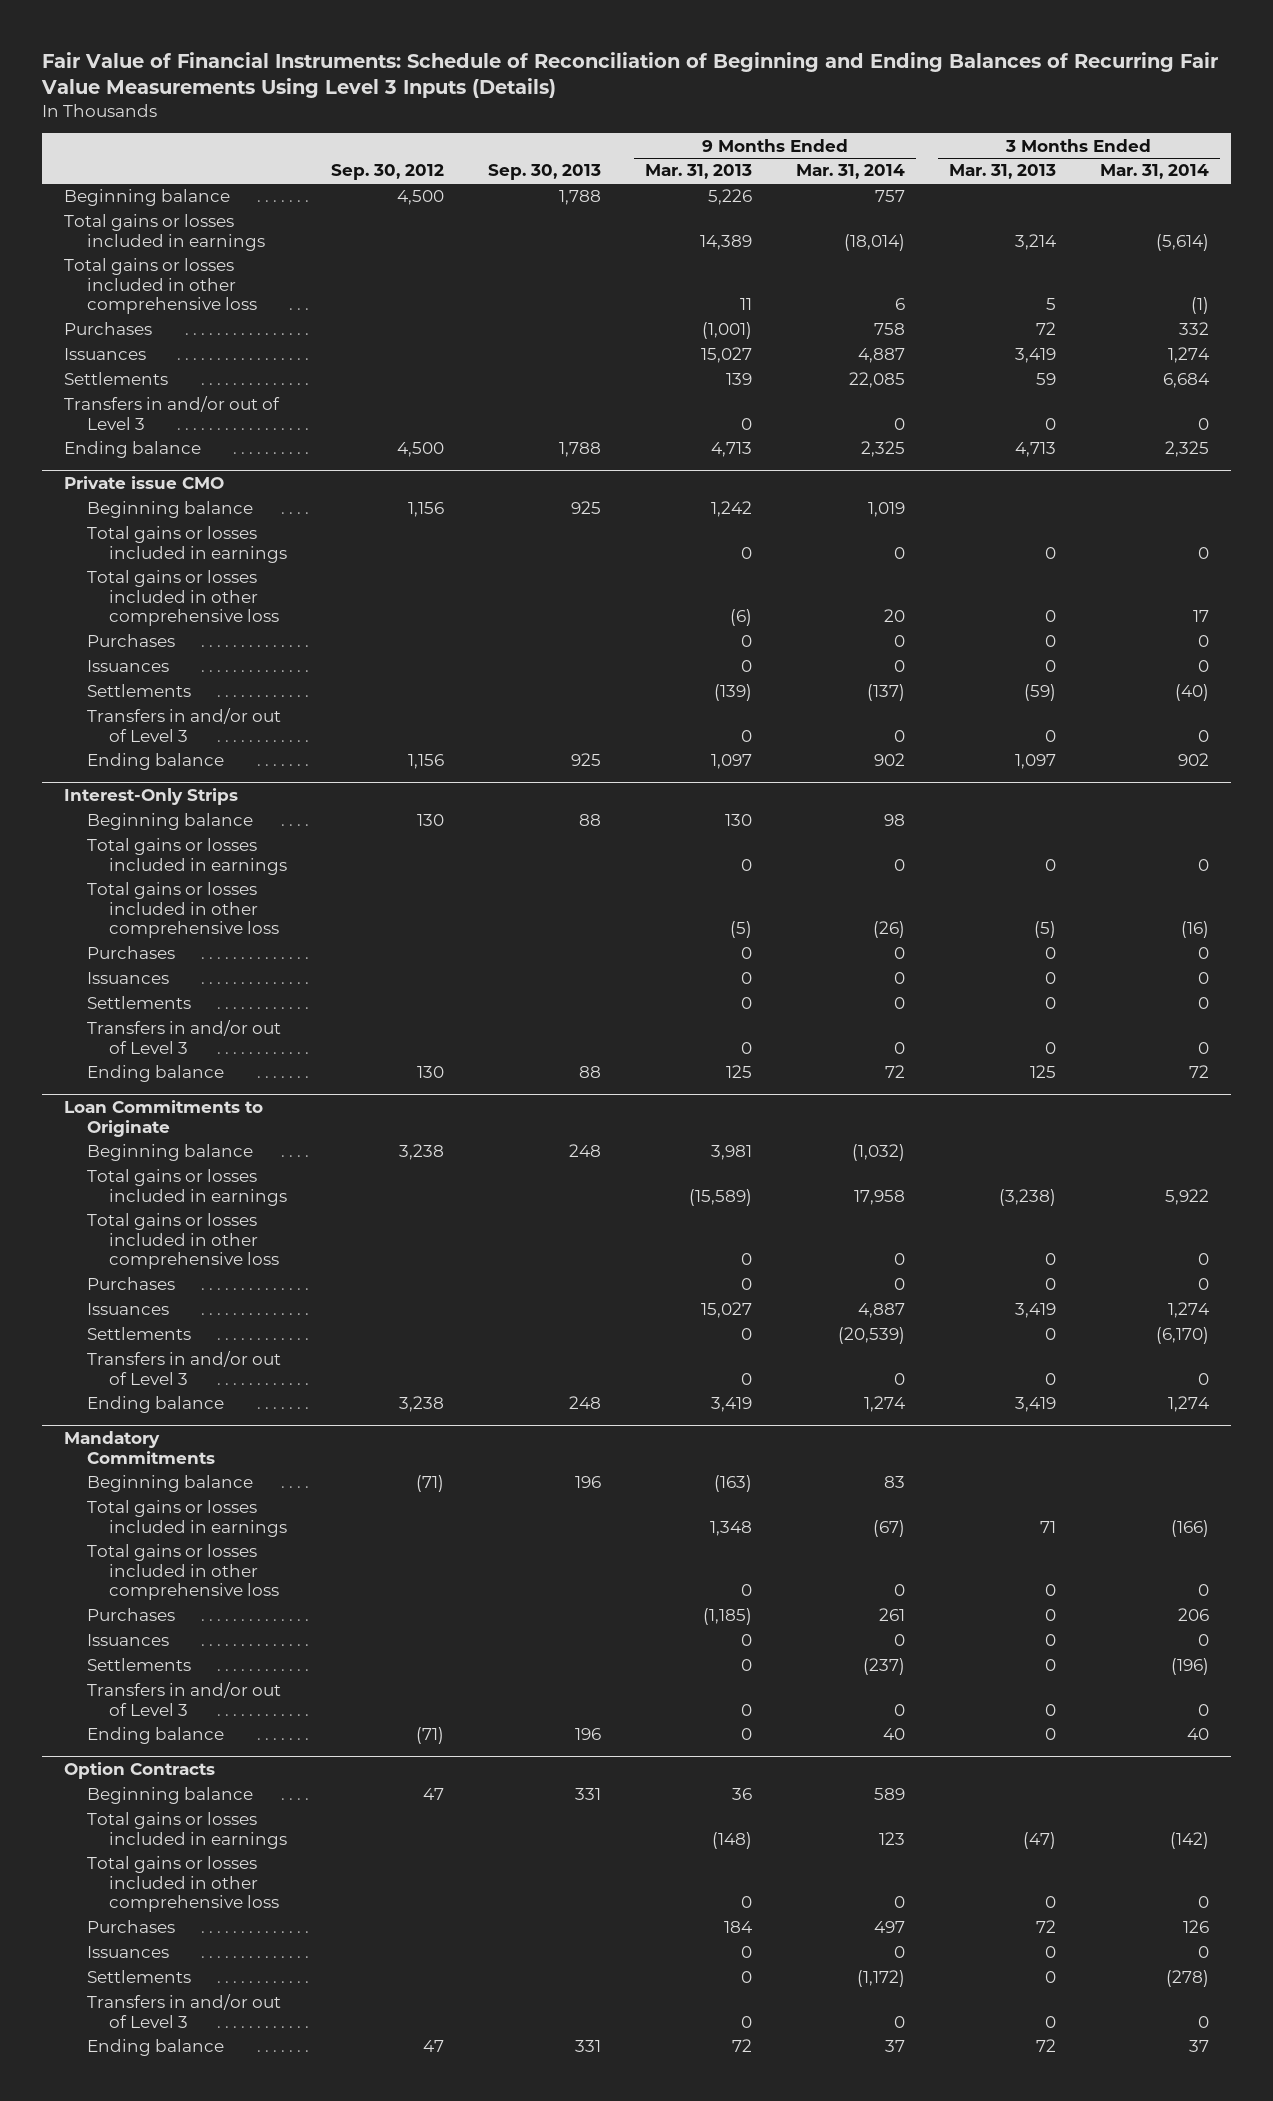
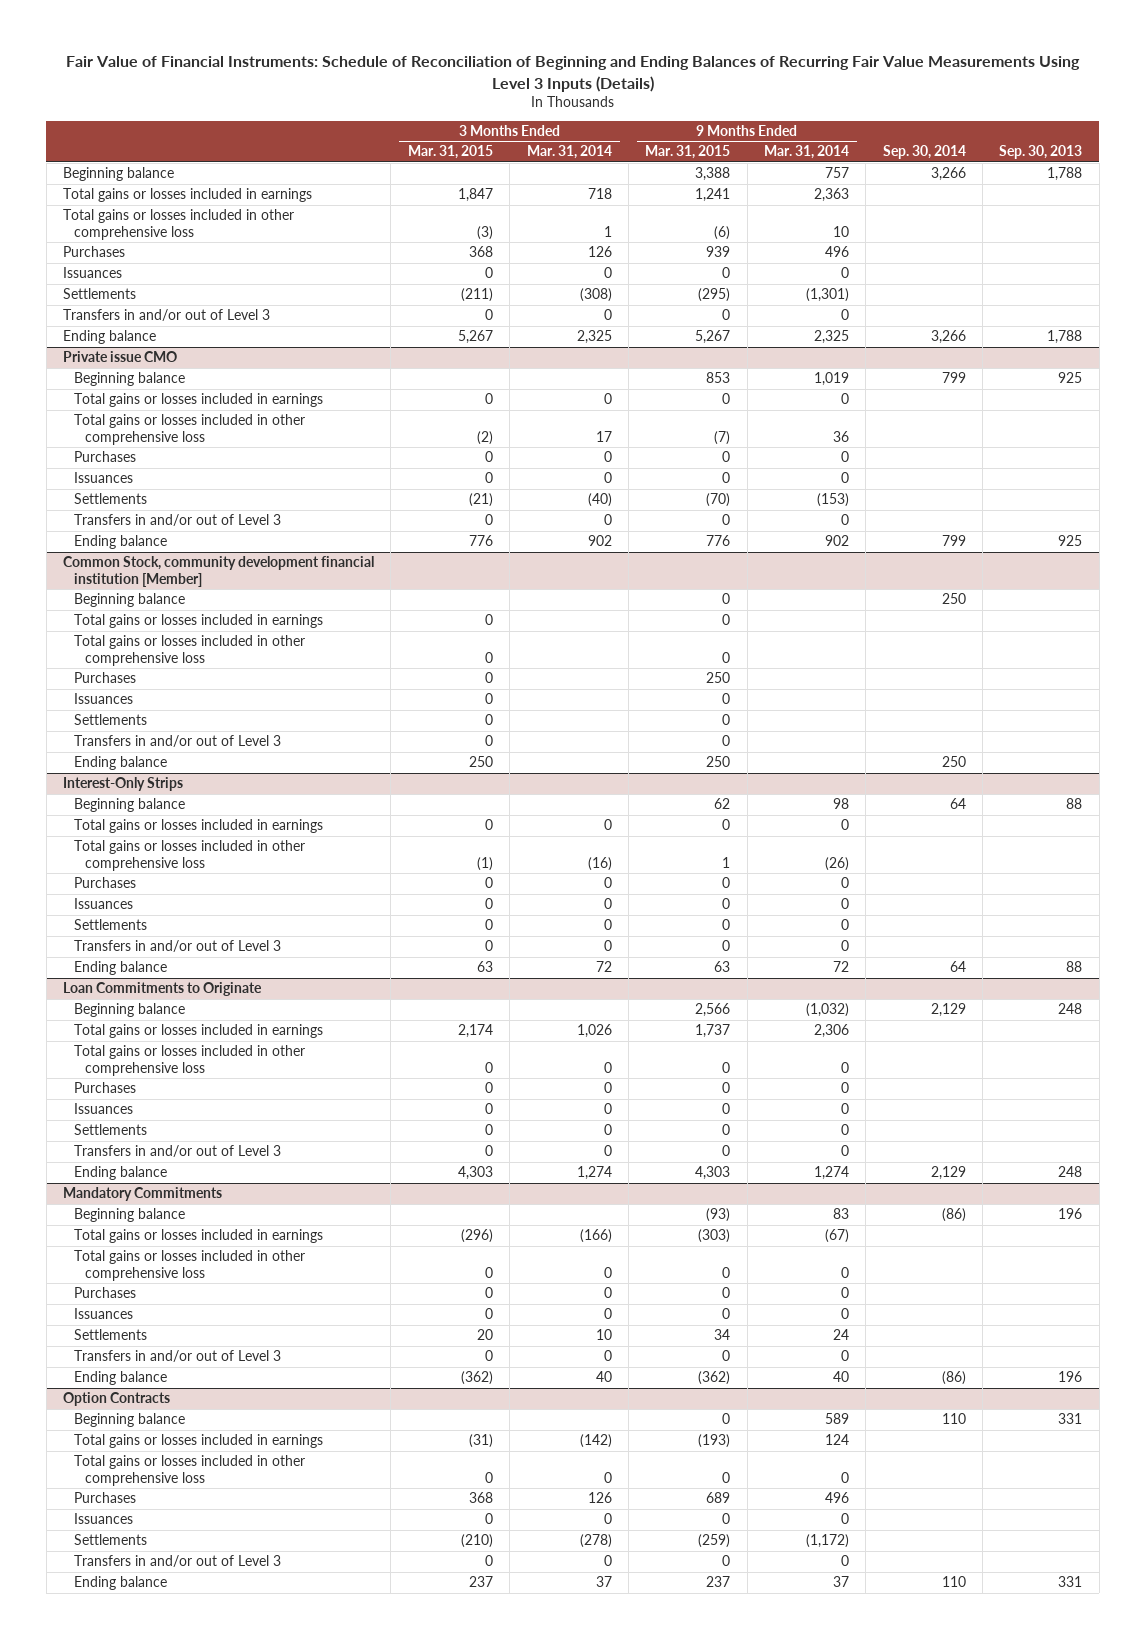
[331,164,445,181] Sep. 30, 2012 -> none
[644,164,752,180] Mar. 31, 2013 -> none
[948,164,1056,180] Mar. 31, 2013 -> none
none -> [407,145,493,160] Mar. 31, 2015
none -> [645,145,731,160] Mar. 31, 2015
none -> [882,145,966,160] Sep. 30, 2014
[843,233,905,251] (18,014) -> [813,188,849,203] 2,363
[1155,233,1209,251] (5,614) -> [587,188,612,200] 718
[894,298,905,311] 6 -> [832,225,849,237] 10
[1190,297,1209,315] (1) -> [603,225,612,237] 1
[873,323,905,336] 758 -> [824,246,849,258] 496
[1178,322,1209,336] 332 -> [587,246,612,258] 126
[857,348,905,364] 4,887 -> [840,267,849,279] 0
[1167,347,1209,364] 1,274 -> [603,267,612,279] 0
[848,372,905,389] 22,085 -> [805,288,849,303] (1,301)
[1162,373,1209,389] 6,684 -> [579,288,612,303] (308)
[883,609,905,623] 20 -> [832,430,849,442] 36
[866,684,905,702] (137) -> [816,493,849,508] (153)
none -> [63,556,375,587] Common Stock, community development financial institution [Member]
none -> [74,593,186,608] Beginning balance
none -> [74,614,324,629] Total gains or losses included in earnings
none -> [74,635,306,666] Total gains or losses included in other comprehensive loss
none -> [74,672,137,684] Purchases
none -> [74,693,134,705] Issuances
none -> [74,714,148,726] Settlements
none -> [74,735,282,748] Transfers in and/or out of Level 3
none -> [74,756,168,771] Ending balance
[853,1189,905,1205] 17,958 -> [813,1024,849,1039] 2,306
[1164,1188,1209,1205] 5,922 -> [576,1024,612,1039] 1,026
[857,1303,905,1319] 4,887 -> [840,1103,849,1115] 0
[1167,1302,1209,1319] 1,274 -> [603,1103,612,1115] 0
[837,1327,905,1345] (20,539) -> [840,1124,849,1136] 0
[1155,1327,1209,1345] (6,170) -> [603,1124,612,1136] 0
[878,1608,905,1622] 261 -> [840,1287,849,1299] 0
[1177,1608,1209,1622] 206 -> [603,1287,612,1299] 0
[862,1658,905,1676] (237) -> [832,1329,849,1341] 24
[1170,1658,1209,1676] (196) -> [595,1329,612,1341] 10
[878,1831,905,1845] 123 -> [824,1434,849,1446] 124
[873,1921,905,1934] 497 -> [824,1492,849,1504] 496

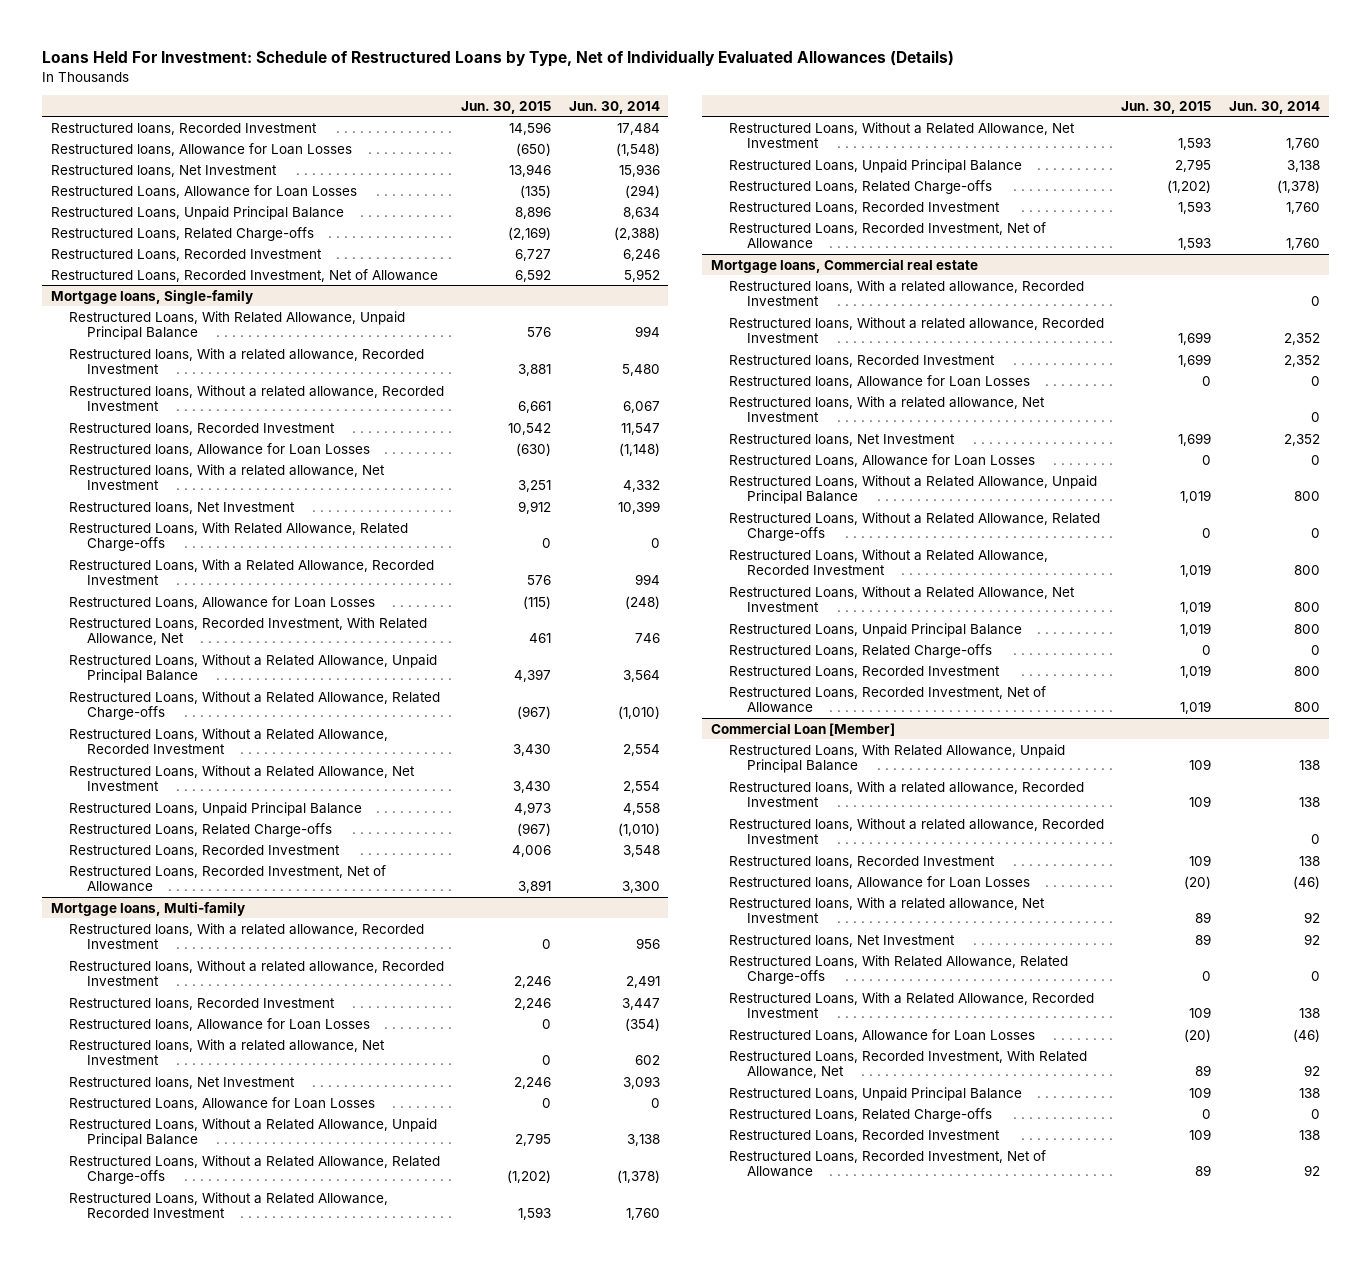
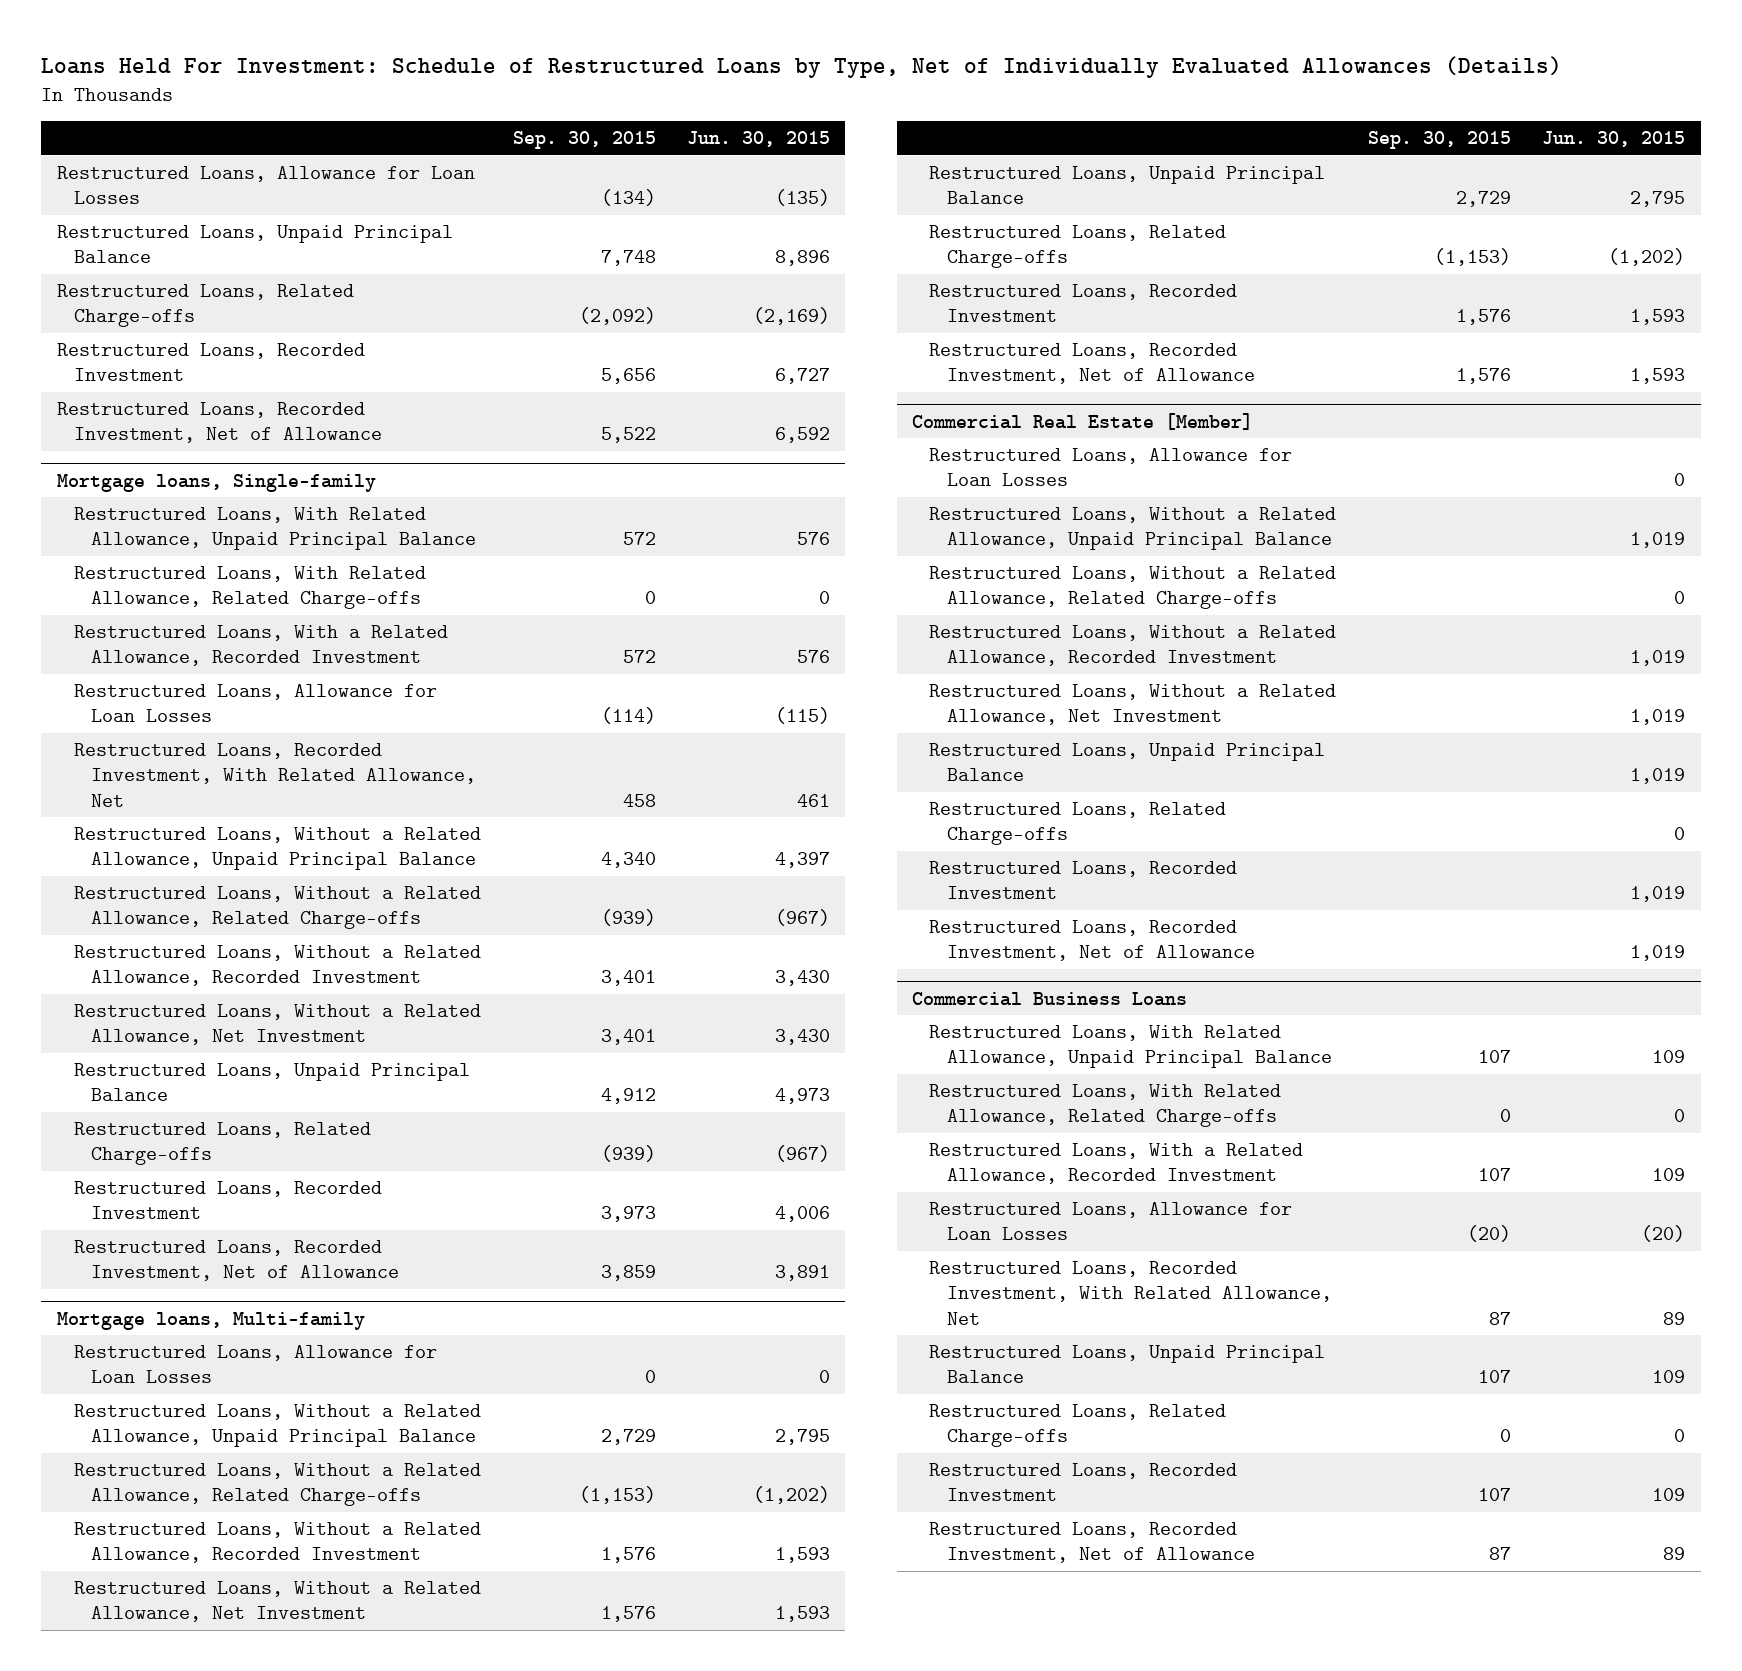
[568,100,660,114] Jun. 30, 2014 -> none
none -> [512,131,656,150] Sep. 30, 2015
[50,122,317,135] Restructured loans, Recorded Investment -> none
[50,142,352,156] Restructured loans, Allowance for Loan Losses -> none
[50,164,277,177] Restructured loans, Net Investment -> none
[68,347,424,375] Restructured loans, With a related allowance, Recorded Investment -> none
[68,384,444,412] Restructured loans, Without a related allowance, Recorded Investment -> none
[68,422,335,435] Restructured loans, Recorded Investment -> none
[68,442,370,456] Restructured loans, Allowance for Loan Losses -> none
[68,463,385,491] Restructured loans, With a related allowance, Net Investment -> none
[68,501,295,514] Restructured loans, Net Investment -> none
[68,922,424,950] Restructured loans, With a related allowance, Recorded Investment -> none
[68,959,444,987] Restructured loans, Without a related allowance, Recorded Investment -> none
[68,997,335,1010] Restructured loans, Recorded Investment -> none
[68,1017,370,1031] Restructured loans, Allowance for Loan Losses -> none
[68,1038,385,1066] Restructured loans, With a related allowance, Net Investment -> none
[68,1076,295,1089] Restructured loans, Net Investment -> none
[728,279,1084,307] Restructured loans, With a related allowance, Recorded Investment -> none
[728,316,1104,344] Restructured loans, Without a related allowance, Recorded Investment -> none
[728,354,995,367] Restructured loans, Recorded Investment -> none
[728,374,1030,388] Restructured loans, Allowance for Loan Losses -> none
[728,395,1045,423] Restructured loans, With a related allowance, Net Investment -> none
[728,433,955,446] Restructured loans, Net Investment -> none
[711,258,979,273] Mortgage loans, Commercial real estate -> [912,412,1254,430] Commercial Real Estate [Member]
[711,722,896,736] Commercial Loan [Member] -> [912,991,1188,1006] Commercial Business Loans
[728,780,1084,808] Restructured loans, With a related allowance, Recorded Investment -> none
[728,817,1104,845] Restructured loans, Without a related allowance, Recorded Investment -> none
[728,855,995,868] Restructured loans, Recorded Investment -> none
[728,875,1030,889] Restructured loans, Allowance for Loan Losses -> none
[728,896,1045,924] Restructured loans, With a related allowance, Net Investment -> none
[728,934,955,947] Restructured loans, Net Investment -> none

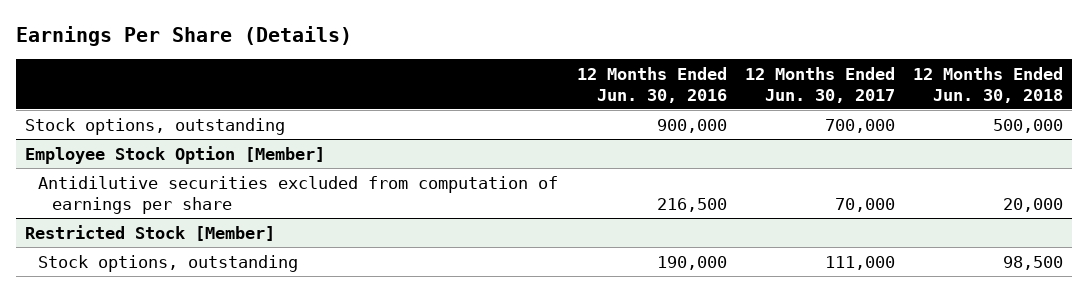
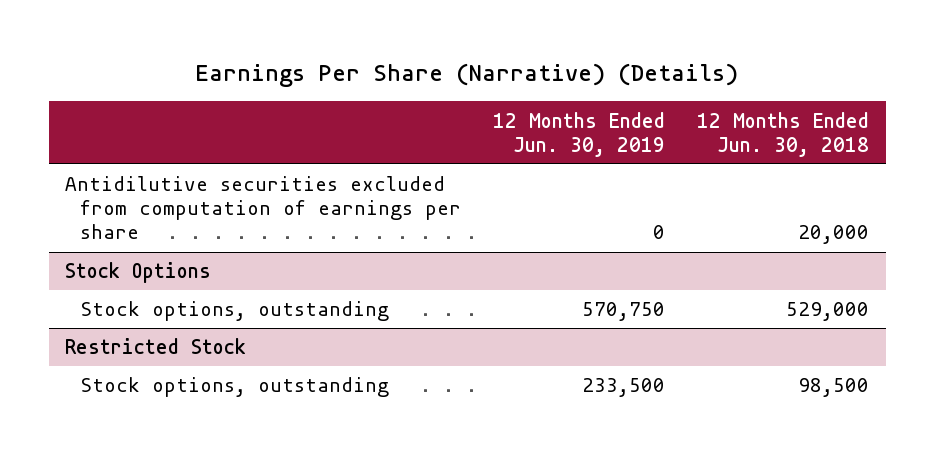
[16,26,353,47] Earnings Per Share (Details) -> [195,62,739,87] Earnings Per Share (Narrative) (Details)
[576,66,727,103] 12 Months Ended Jun. 30, 2016 -> none
[744,66,895,103] 12 Months Ended Jun. 30, 2017 -> none
none -> [493,111,666,157] 12 Months Ended Jun. 30, 2019
[25,117,286,135] Stock options, outstanding -> none
[25,145,326,164] Employee Stock Option [Member] -> none
none -> [64,262,211,284] Stock Options
none -> [80,301,390,322] Stock options, outstanding
[25,224,276,241] Restricted Stock [Member] -> [64,338,246,355] Restricted Stock

